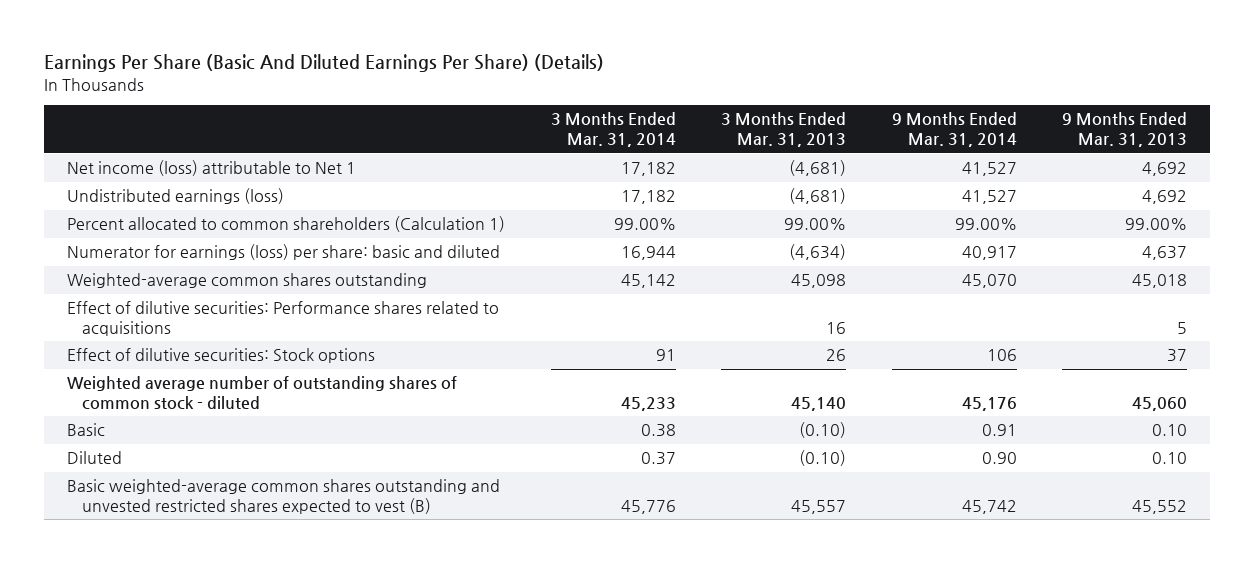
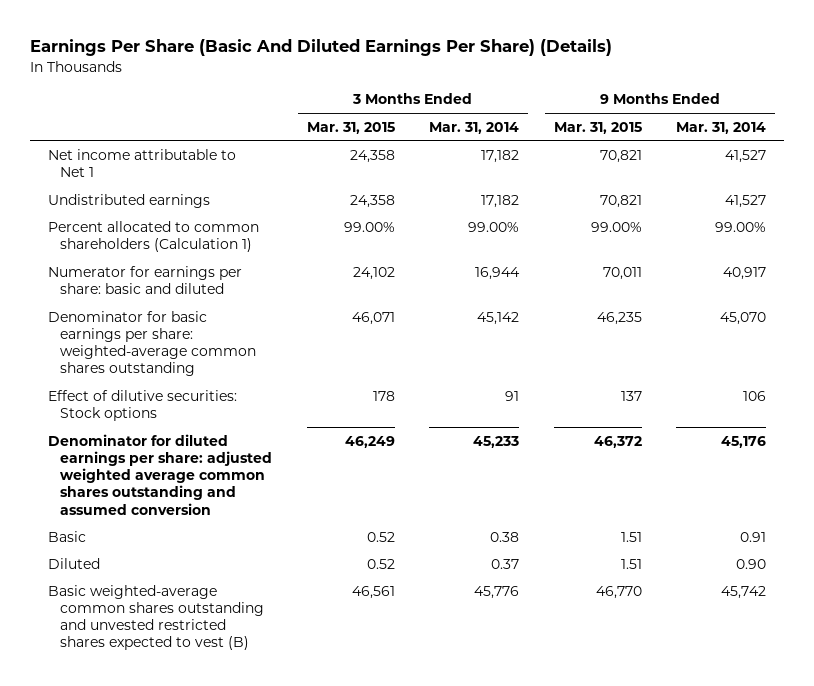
[721,112,847,148] 3 Months Ended Mar. 31, 2013 -> none
[1062,112,1188,148] 9 Months Ended Mar. 31, 2013 -> none
none -> [306,121,395,134] Mar. 31, 2015
none -> [553,121,642,134] Mar. 31, 2015
[67,160,357,177] Net income (loss) attributable to Net 1 -> [47,148,236,177] Net income attributable to Net 1
[67,188,285,205] Undistributed earnings (loss) -> [47,193,210,208] Undistributed earnings
[67,301,500,337] Effect of dilutive securities: Performance shares related to acquisitions -> none
[67,244,501,261] Numerator for earnings (loss) per share: basic and diluted -> [47,265,242,294] Numerator for earnings per share: basic and diluted
[67,273,428,289] Weighted-average common shares outstanding -> [47,310,257,377] Denominator for basic earnings per share: weighted-average common shares outstanding
[67,376,458,411] Weighted average number of outstanding shares of common stock - diluted -> [47,433,273,515] Denominator for diluted earnings per share: adjusted weighted average common shares outstanding and assumed conversion

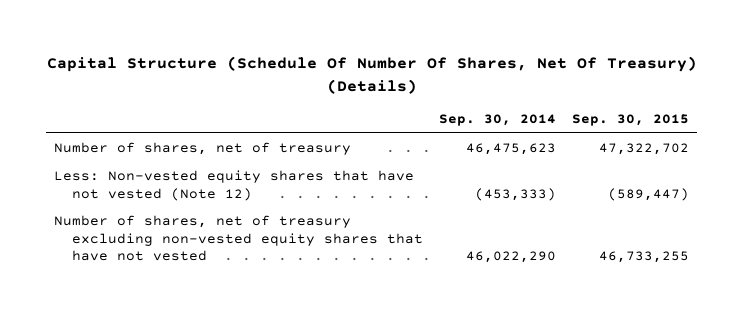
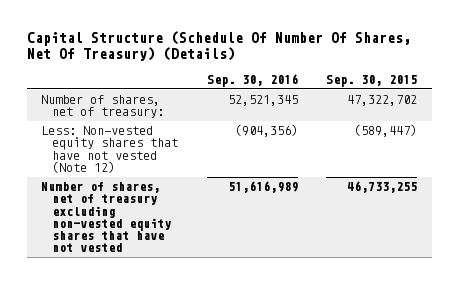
[439,114,557,127] Sep. 30, 2014 -> none
none -> [206,73,298,87] Sep. 30, 2016
[54,142,352,156] Number of shares, net of treasury -> [41,95,165,119] Number of shares, net of treasury:

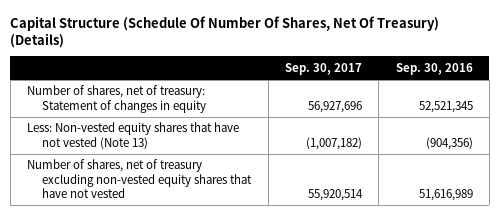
[326,74,418,87] Sep. 30, 2015 -> none
none -> [284,62,362,75] Sep. 30, 2017
[41,95,165,119] Number of shares, net of treasury: -> [27,85,207,113] Number of shares, net of treasury: Statement of changes in equity
[41,126,179,173] Less: Non-vested equity shares that have not vested (Note 12) -> [27,122,240,149] Less: Non-vested equity shares that have not vested (Note 13)

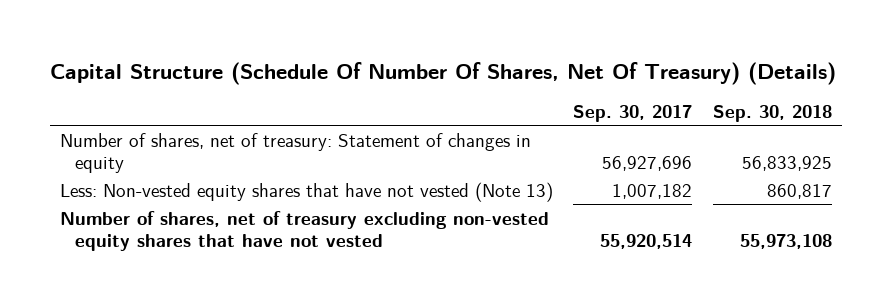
[395,62,473,75] Sep. 30, 2016 -> none
none -> [712,104,832,122] Sep. 30, 2018
[305,136,362,150] (1,007,182) -> [612,183,693,199] 1,007,182

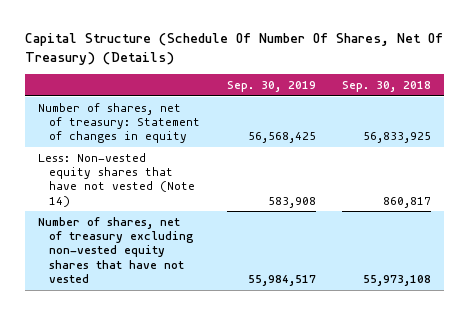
[573,104,693,122] Sep. 30, 2017 -> none
none -> [226,80,316,92] Sep. 30, 2019
[59,181,553,202] Less: Non-vested equity shares that have not vested (Note 13) -> [37,152,196,207] Less: Non-vested equity shares that have not vested (Note 14)

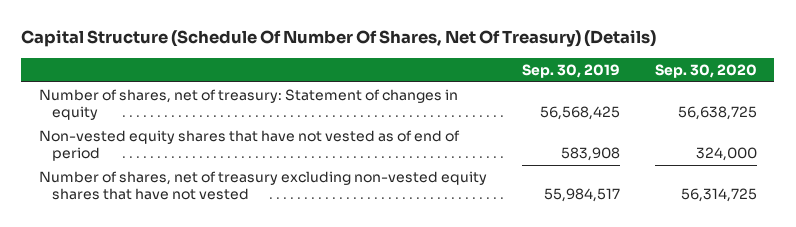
[342,80,432,92] Sep. 30, 2018 -> none
none -> [654,63,757,78] Sep. 30, 2020
[37,152,196,207] Less: Non-vested equity shares that have not vested (Note 14) -> [38,130,460,162] Non-vested equity shares that have not vested as of end of period

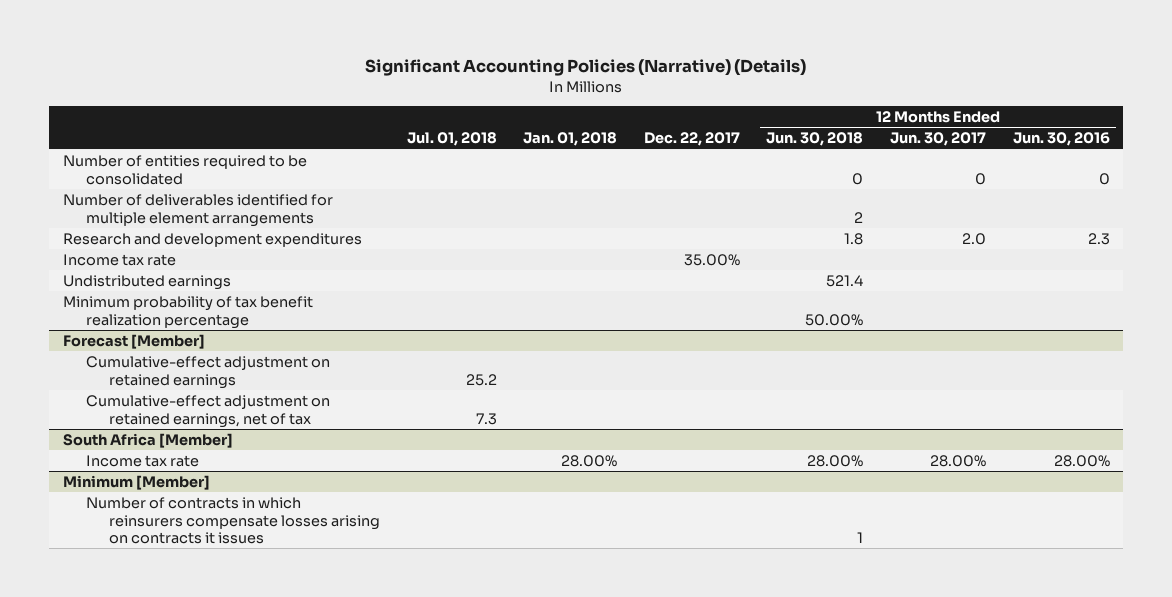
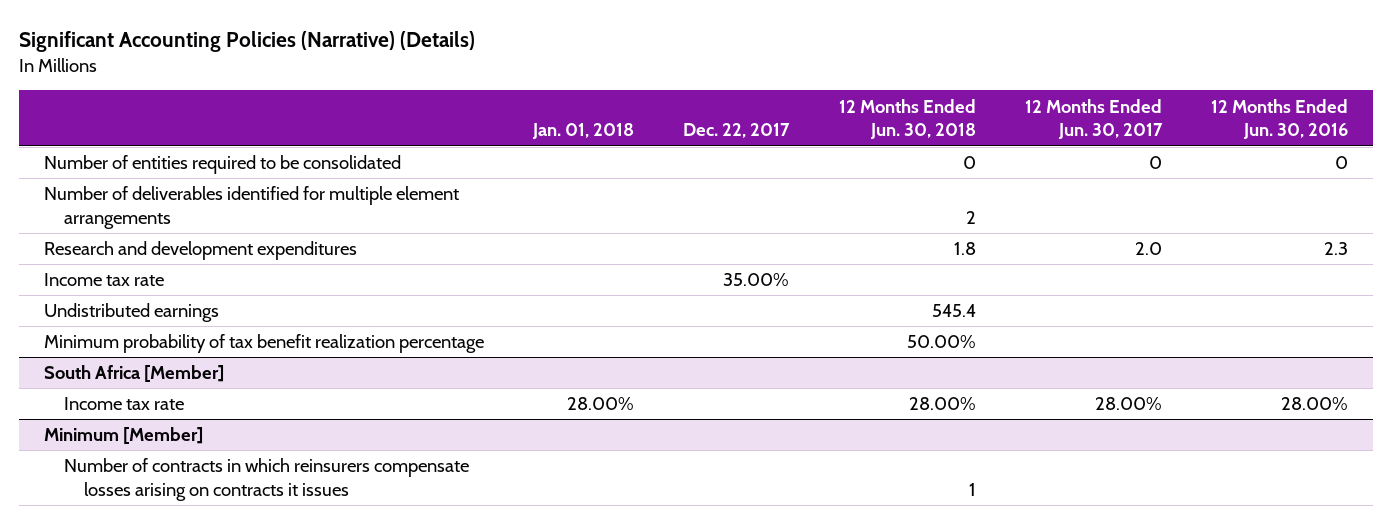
[406,132,497,147] Jul. 01, 2018 -> none
[826,274,864,287] 521.4 -> [931,304,976,318] 545.4
[62,333,205,349] Forecast [Member] -> none
[85,355,330,389] Cumulative-effect adjustment on retained earnings -> none
[85,394,330,428] Cumulative-effect adjustment on retained earnings, net of tax -> none

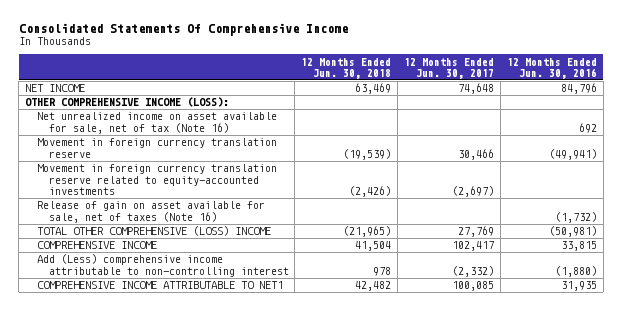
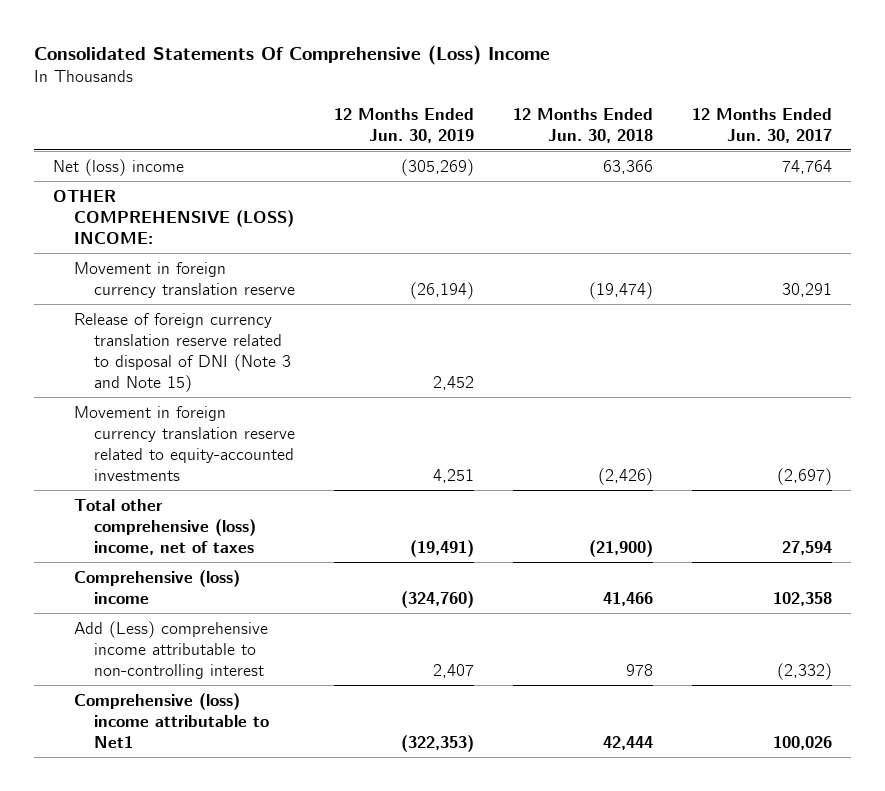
[18,22,348,36] Consolidated Statements Of Comprehensive Income -> [33,44,550,65] Consolidated Statements Of Comprehensive (Loss) Income
[506,57,597,80] 12 Months Ended Jun. 30, 2016 -> none
none -> [334,107,475,143] 12 Months Ended Jun. 30, 2019
[36,112,277,134] Net unrealized income on asset available for sale, net of tax (Note 16) -> none
[25,84,86,93] NET INCOME -> [53,158,185,176] Net (loss) income
[355,83,392,95] 63,469 -> [603,159,654,174] 63,366
[458,83,495,95] 74,648 -> [781,159,832,174] 74,764
[25,97,230,108] OTHER COMPREHENSIVE INCOME (LOSS): -> [53,189,294,245] OTHER COMPREHENSIVE (LOSS) INCOME:
[343,148,392,160] (19,539) -> [589,281,654,299] (19,474)
[458,148,495,160] 30,466 -> [781,282,832,297] 30,291
none -> [73,312,292,393] Release of foreign currency translation reserve related to disposal of DNI (Note 3 and Note 15)
[36,201,265,223] Release of gain on asset available for sale, net of taxes (Note 16) -> none
[36,226,271,237] TOTAL OTHER COMPREHENSIVE (LOSS) INCOME -> [73,498,257,556] Total other comprehensive (loss) income, net of taxes
[343,226,392,238] (21,965) -> [589,540,654,558] (21,900)
[458,226,495,238] 27,769 -> [781,541,832,556] 27,594
[36,241,157,250] COMPREHENSIVE INCOME -> [73,569,240,604] Comprehensive (loss) income
[355,241,392,252] 41,504 -> [603,591,654,606] 41,466
[452,241,495,252] 102,417 -> [772,591,832,606] 102,358
[36,281,283,290] COMPREHENSIVE INCOME ATTRIBUTABLE TO NET1 -> [73,692,270,749] Comprehensive (loss) income attributable to Net1
[355,281,392,292] 42,482 -> [603,736,654,751] 42,444
[452,281,495,292] 100,085 -> [772,736,832,751] 100,026

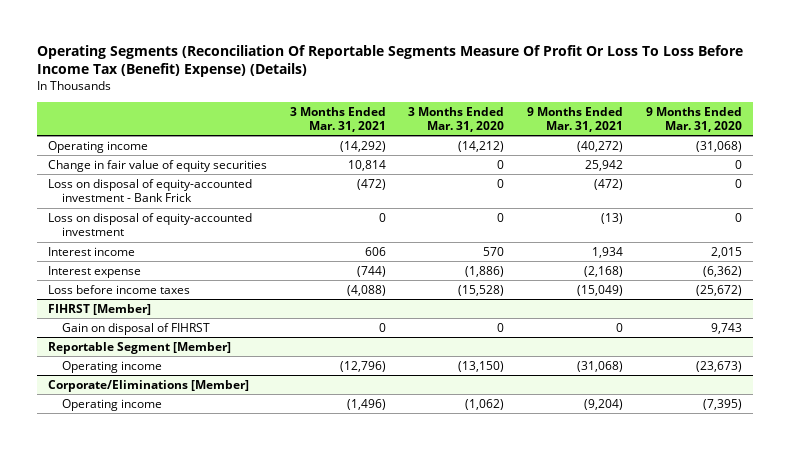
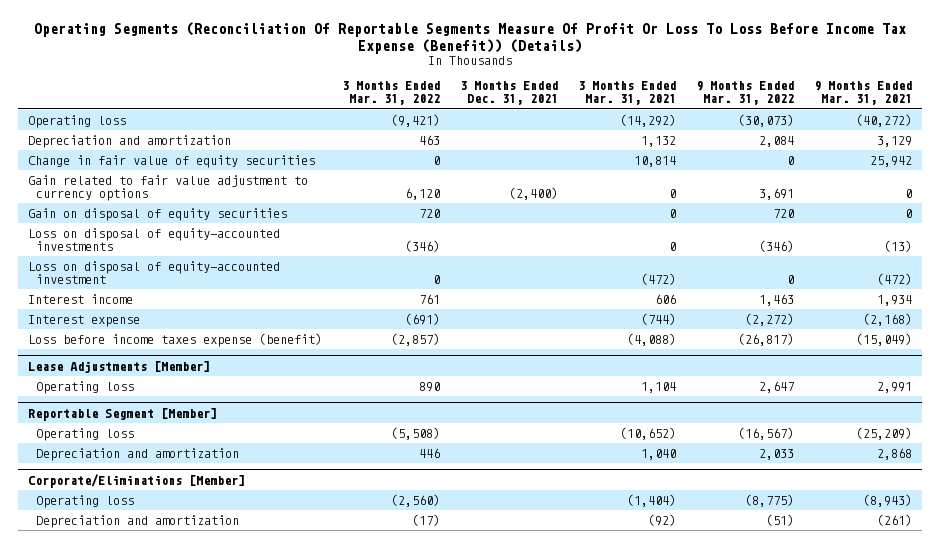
[37,44,744,77] Operating Segments (Reconciliation Of Reportable Segments Measure Of Profit Or Loss To Loss Before Income Tax (Benefit) Expense) (Details) -> [34,22,907,54] Operating Segments (Reconciliation Of Reportable Segments Measure Of Profit Or Loss To Loss Before Income Tax Expense (Benefit)) (Details)
[408,106,505,133] 3 Months Ended Mar. 31, 2020 -> none
[645,106,742,133] 9 Months Ended Mar. 31, 2020 -> none
none -> [342,81,441,106] 3 Months Ended Mar. 31, 2022
none -> [460,81,559,106] 3 Months Ended Dec. 31, 2021
none -> [696,81,795,106] 9 Months Ended Mar. 31, 2022
[48,140,149,153] Operating income -> [28,114,127,128] Operating loss
none -> [28,134,232,148] Depreciation and amortization
none -> [28,174,309,202] Gain related to fair value adjustment to currency options
none -> [28,207,288,221] Gain on disposal of equity securities
[48,178,253,203] Loss on disposal of equity-accounted investment - Bank Frick -> [28,227,281,252] Loss on disposal of equity-accounted investments
[356,178,386,190] (472) -> [669,242,677,252] 0
[594,178,624,190] (472) -> [884,240,913,253] (13)
[378,212,386,222] 0 -> [641,273,677,286] (472)
[601,212,624,224] (13) -> [877,273,913,286] (472)
[48,303,152,315] FIHRST [Member] -> none
[61,322,210,335] Gain on disposal of FIHRST -> none
[48,284,191,294] Loss before income taxes -> [28,332,323,347] Loss before income taxes expense (benefit)
none -> [28,360,211,373] Lease Adjustments [Member]
none -> [35,380,134,394] Operating loss
[61,360,162,373] Operating income -> [35,427,134,441] Operating loss
[339,360,386,372] (12,796) -> [620,426,677,440] (10,652)
[577,360,624,372] (31,068) -> [856,426,913,440] (25,209)
none -> [35,447,239,461] Depreciation and amortization
[61,398,162,411] Operating income -> [35,494,134,508] Operating loss
[346,398,386,410] (1,496) -> [627,493,677,507] (1,404)
[584,398,624,410] (9,204) -> [863,493,913,507] (8,943)
none -> [35,514,239,528] Depreciation and amortization

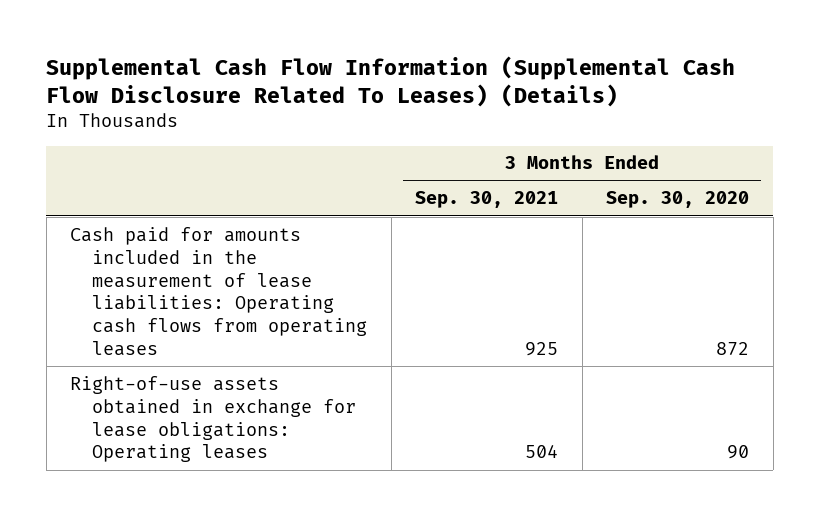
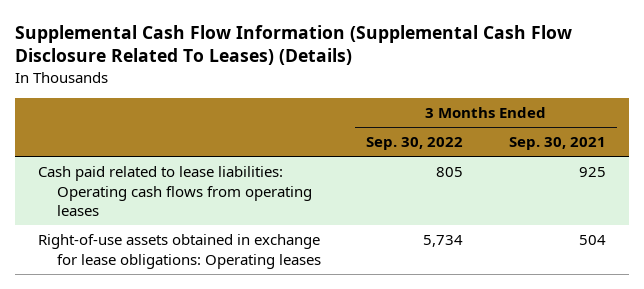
[606,191,750,209] Sep. 30, 2020 -> none
none -> [366,137,464,151] Sep. 30, 2022
[70,226,368,357] Cash paid for amounts included in the measurement of lease liabilities: Operating cash flows from operating leases -> [37,165,313,217] Cash paid related to lease liabilities: Operating cash flows from operating leases

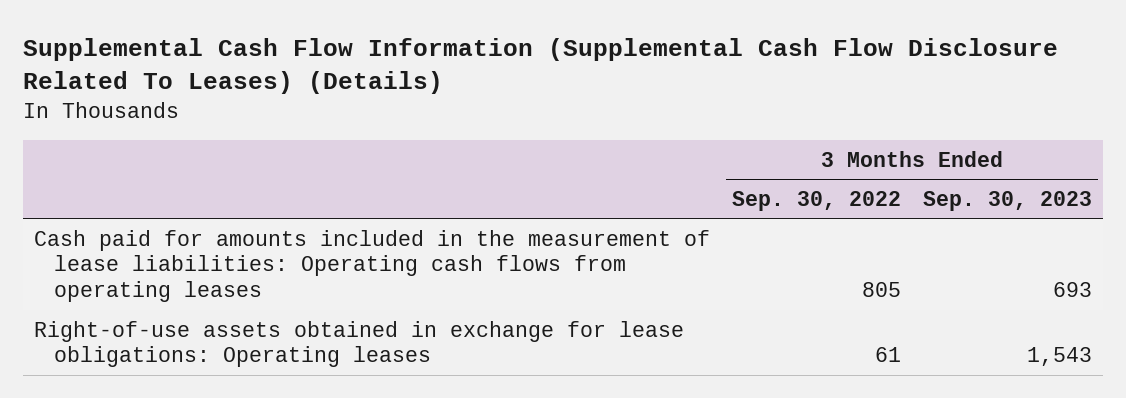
[508,137,606,151] Sep. 30, 2021 -> none
none -> [922,190,1092,211] Sep. 30, 2023
[37,165,313,217] Cash paid related to lease liabilities: Operating cash flows from operating leases -> [33,229,710,303] Cash paid for amounts included in the measurement of lease liabilities: Operating cash flows from operating leases
[423,234,464,247] 5,734 -> [874,347,901,363] 61

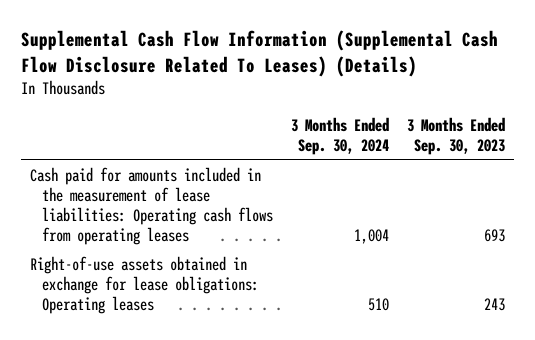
[731,190,901,211] Sep. 30, 2022 -> none
none -> [291,116,390,155] 3 Months Ended Sep. 30, 2024
[1026,347,1092,367] 1,543 -> [484,298,506,312] 243

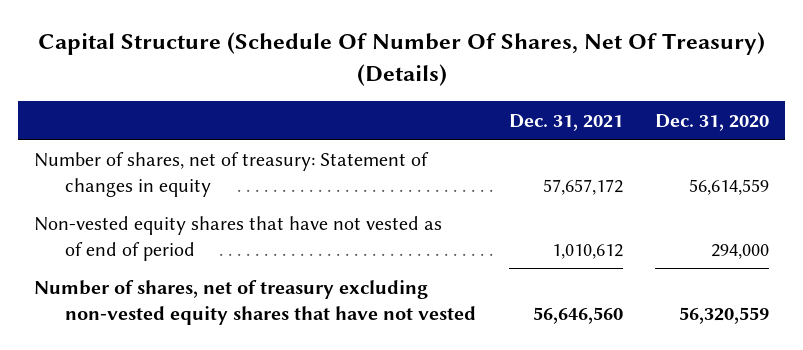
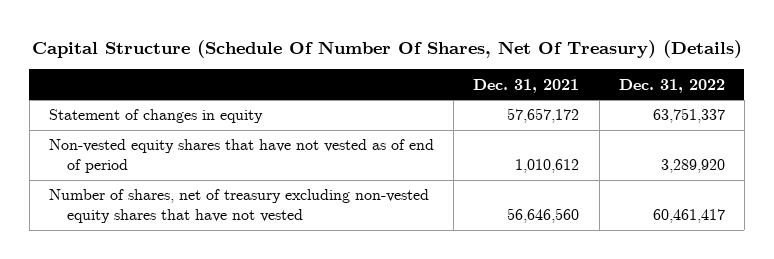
[655,113,770,131] Dec. 31, 2020 -> none
none -> [618,78,725,93] Dec. 31, 2022
[34,151,430,197] Number of shares, net of treasury: Statement of changes in equity -> [48,109,263,124] Statement of changes in equity

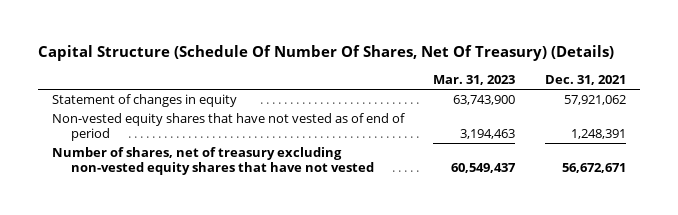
[618,78,725,93] Dec. 31, 2022 -> none
none -> [433,75,516,86] Mar. 31, 2023
[507,108,580,124] 57,657,172 -> [563,95,626,106] 57,921,062
[515,159,580,174] 1,010,612 -> [570,128,626,139] 1,248,391
[507,208,580,224] 56,646,560 -> [561,162,626,173] 56,672,671

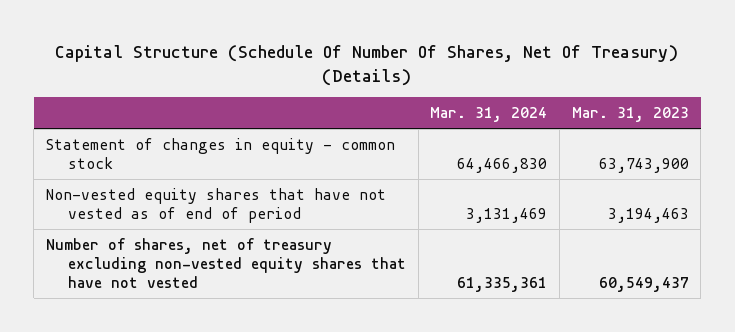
[544,75,626,86] Dec. 31, 2021 -> none
none -> [430,106,548,122] Mar. 31, 2024
[52,94,238,108] Statement of changes in equity -> [46,137,396,169] Statement of changes in equity - common stock

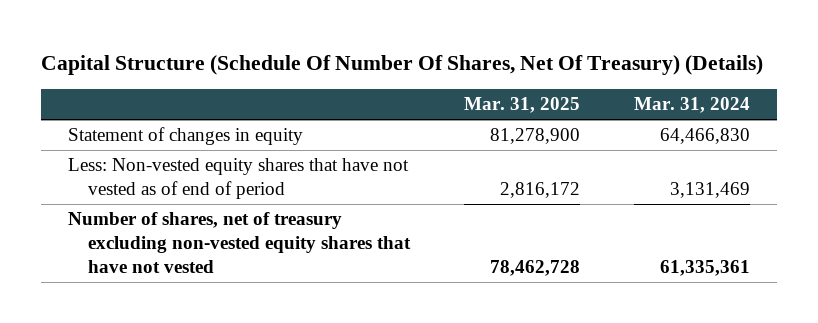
[571,106,689,122] Mar. 31, 2023 -> none
none -> [464,97,581,114] Mar. 31, 2025
[46,137,396,169] Statement of changes in equity - common stock -> [68,127,304,146] Statement of changes in equity
[46,187,387,223] Non-vested equity shares that have not vested as of end of period -> [68,158,410,199] Less: Non-vested equity shares that have not vested as of end of period

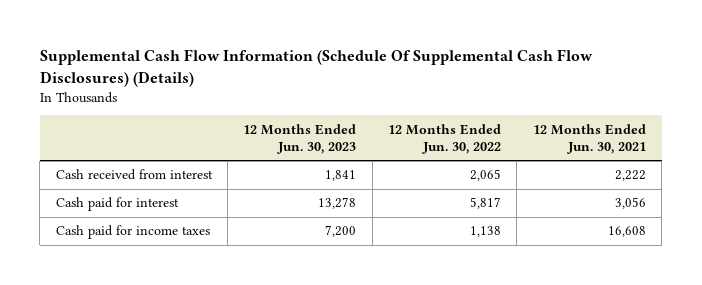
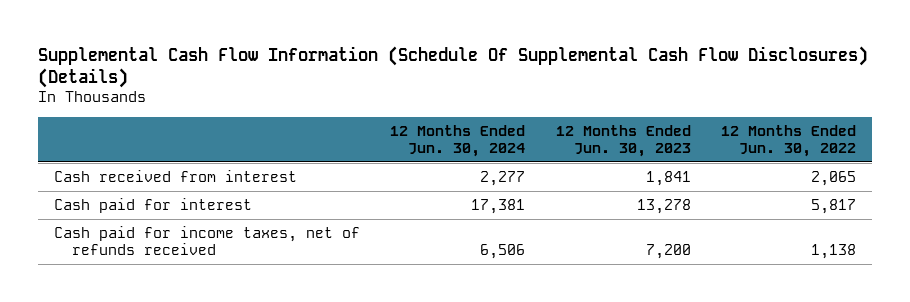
[532,123,646,154] 12 Months Ended Jun. 30, 2021 -> none
none -> [390,124,526,157] 12 Months Ended Jun. 30, 2024
[55,225,210,240] Cash paid for income taxes -> [53,226,360,256] Cash paid for income taxes, net of refunds received

